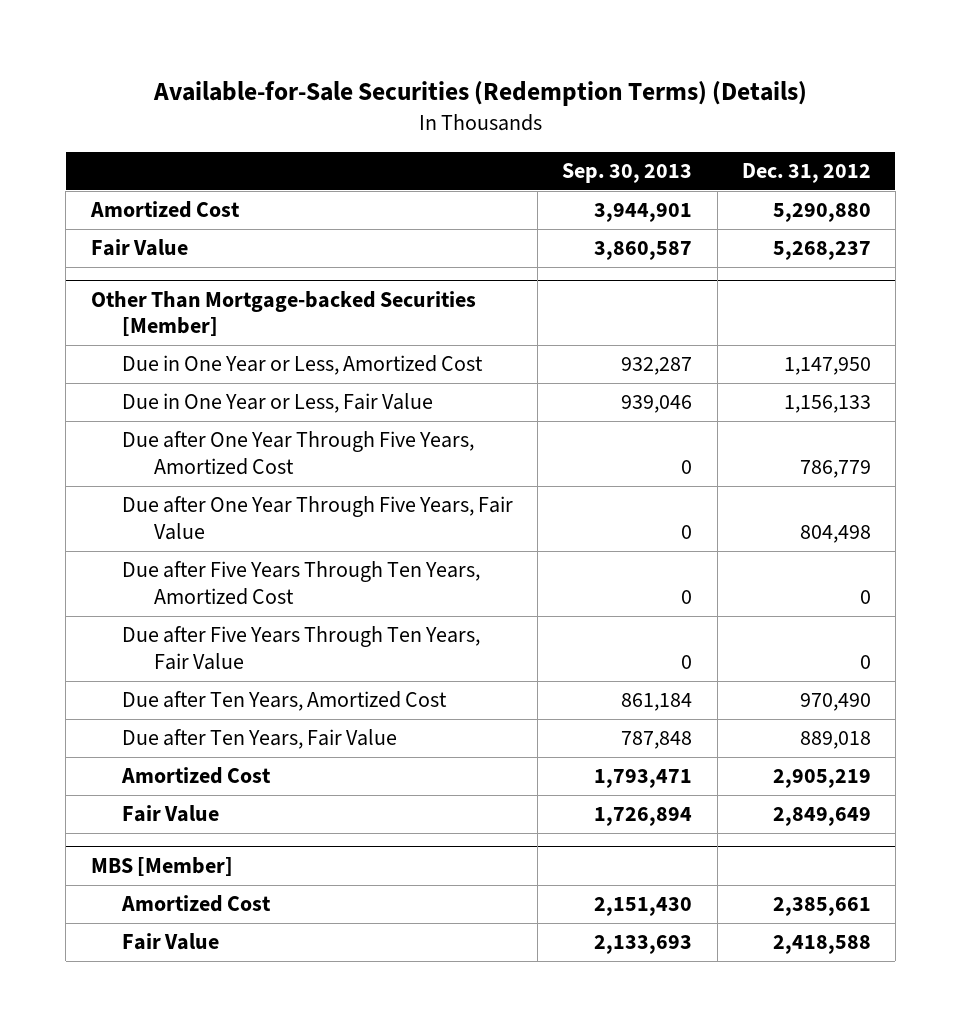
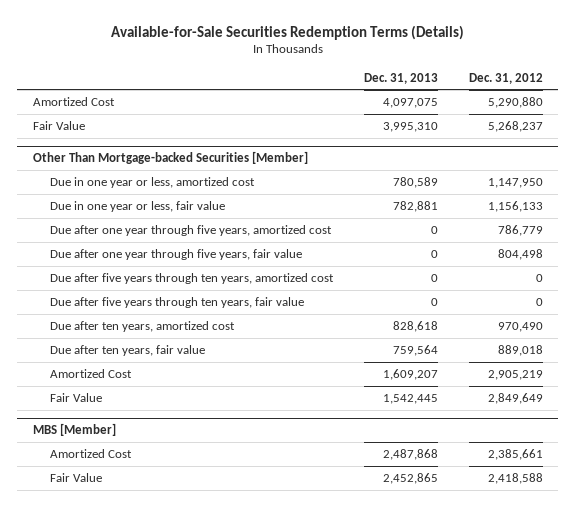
[152,81,807,107] Available-for-Sale Securities (Redemption Terms) (Details) -> [110,24,464,40] Available-for-Sale Securities Redemption Terms (Details)
[562,163,693,184] Sep. 30, 2013 -> none
none -> [363,72,438,84] Dec. 31, 2013
[122,355,484,376] Due in One Year or Less, Amortized Cost -> [49,176,255,188] Due in one year or less, amortized cost
[122,393,434,414] Due in One Year or Less, Fair Value -> [49,200,225,212] Due in one year or less, fair value
[122,431,475,476] Due after One Year Through Five Years, Amortized Cost -> [49,224,332,236] Due after one year through five years, amortized cost
[122,496,514,541] Due after One Year Through Five Years, Fair Value -> [49,248,302,260] Due after one year through five years, fair value
[122,561,481,606] Due after Five Years Through Ten Years, Amortized Cost -> [49,272,334,284] Due after five years through ten years, amortized cost
[122,626,481,671] Due after Five Years Through Ten Years, Fair Value -> [49,296,304,308] Due after five years through ten years, fair value
[122,691,448,712] Due after Ten Years, Amortized Cost -> [49,320,235,332] Due after ten years, amortized cost
[122,729,398,750] Due after Ten Years, Fair Value -> [49,344,205,356] Due after ten years, fair value

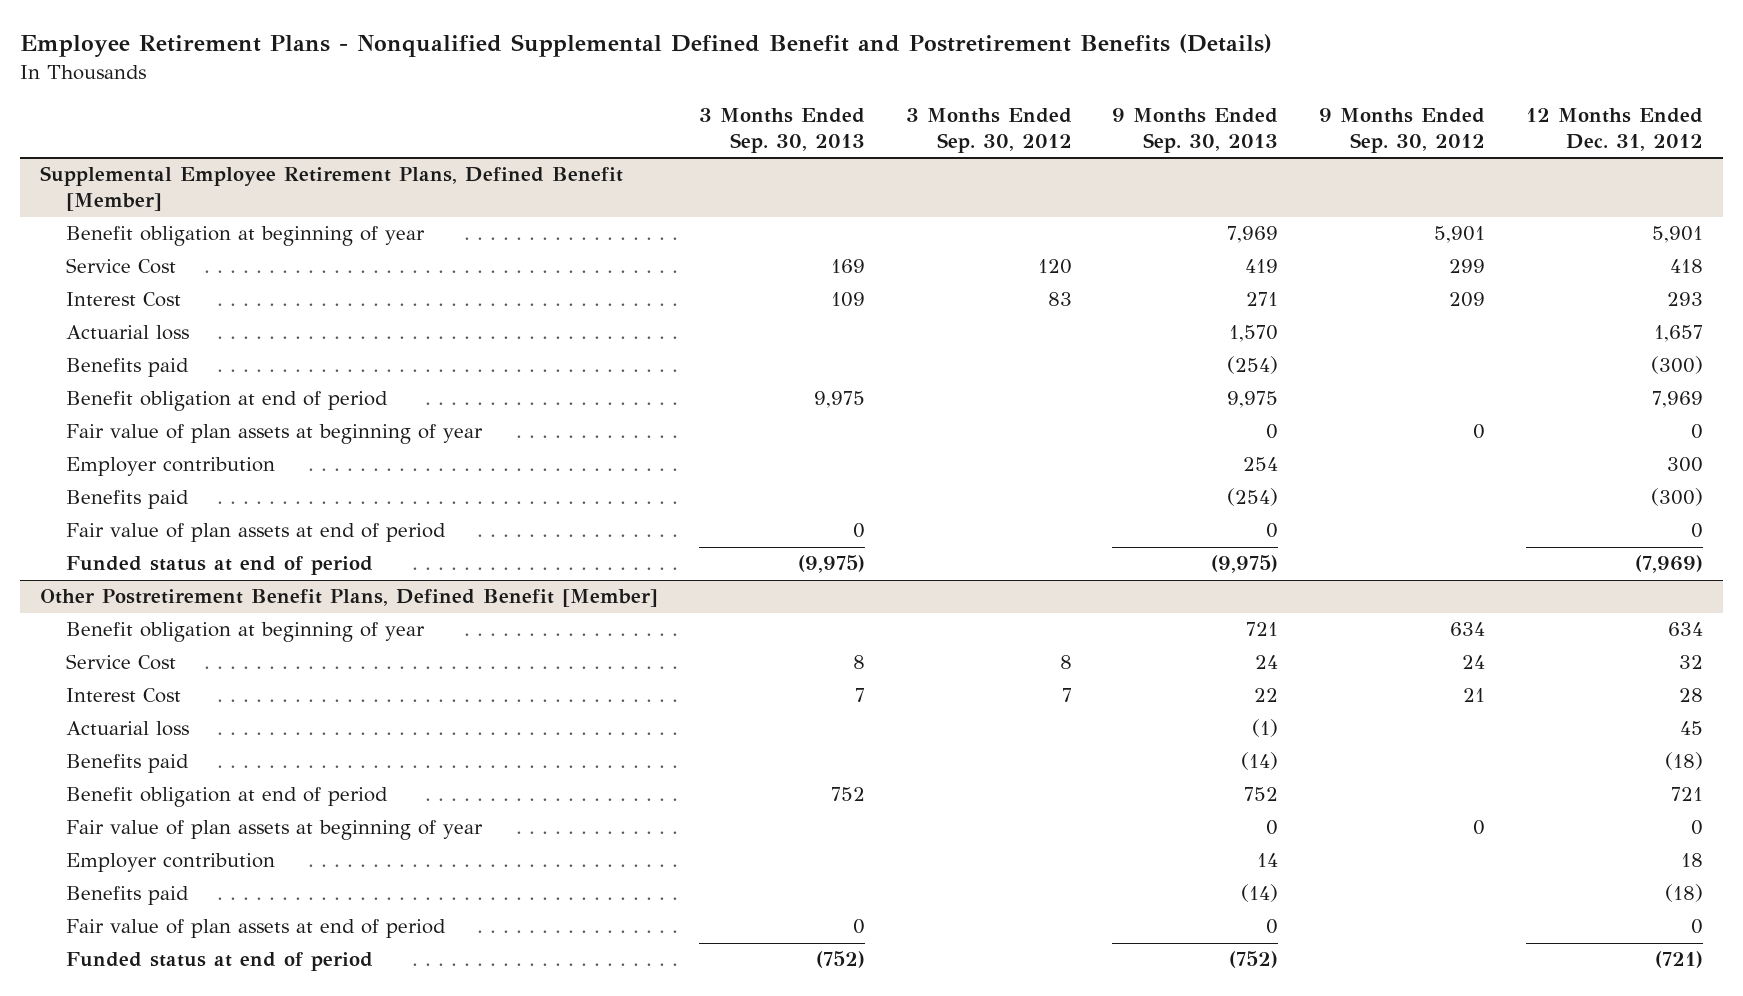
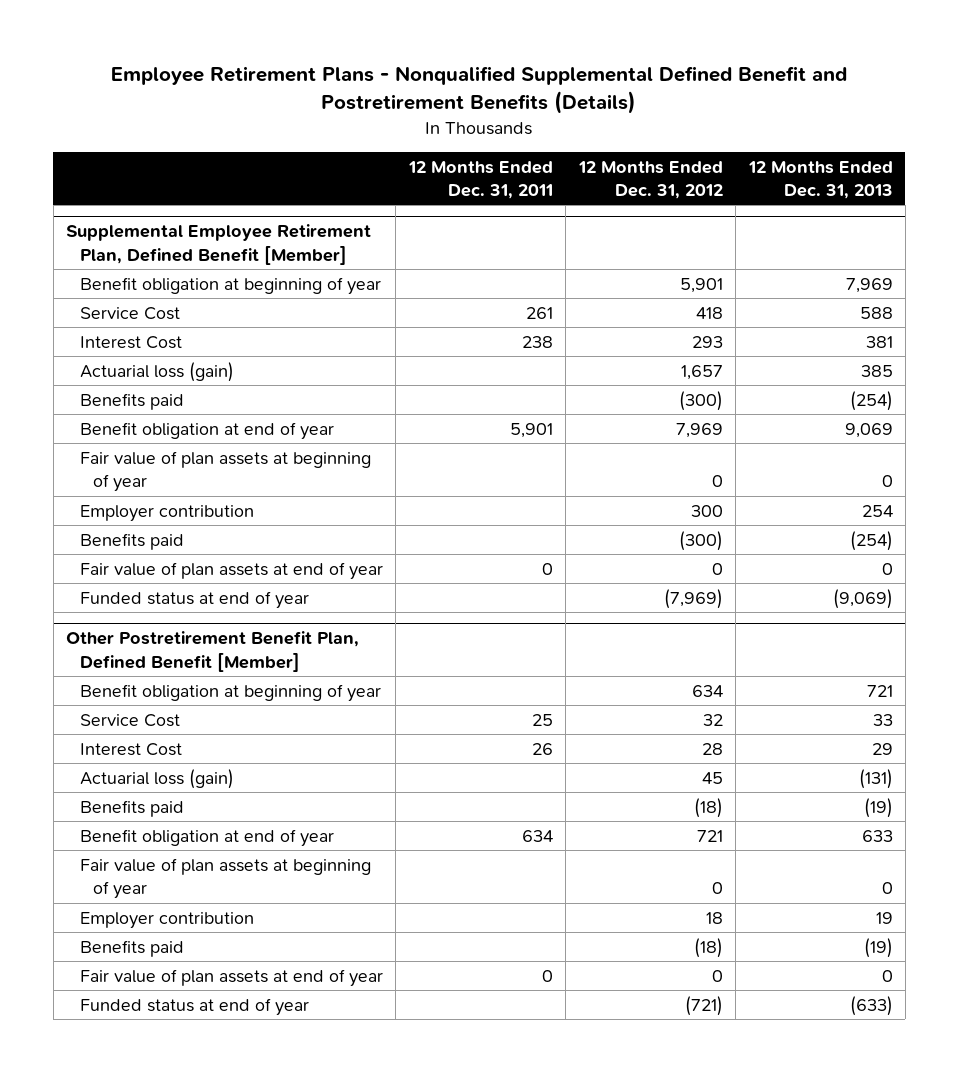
[698,108,865,153] 3 Months Ended Sep. 30, 2013 -> none
[905,108,1072,153] 3 Months Ended Sep. 30, 2012 -> none
[1112,108,1279,153] 9 Months Ended Sep. 30, 2013 -> none
[1319,108,1486,153] 9 Months Ended Sep. 30, 2012 -> none
none -> [407,160,553,199] 12 Months Ended Dec. 31, 2011
none -> [747,160,893,199] 12 Months Ended Dec. 31, 2013
[40,166,624,212] Supplemental Employee Retirement Plans, Defined Benefit [Member] -> [66,224,372,265] Supplemental Employee Retirement Plan, Defined Benefit [Member]
[65,325,189,341] Actuarial loss -> [79,361,234,382] Actuarial loss (gain)
[65,391,388,412] Benefit obligation at end of period -> [79,421,334,440] Benefit obligation at end of year
[65,523,446,543] Fair value of plan assets at end of period -> [79,561,383,580] Fair value of plan assets at end of year
[65,556,373,576] Funded status at end of period -> [79,590,309,609] Funded status at end of year
[40,589,659,608] Other Postretirement Benefit Plans, Defined Benefit [Member] -> [66,631,360,672] Other Postretirement Benefit Plan, Defined Benefit [Member]
[65,721,189,737] Actuarial loss -> [79,768,234,789] Actuarial loss (gain)
[65,787,388,808] Benefit obligation at end of period -> [79,828,334,847] Benefit obligation at end of year
[65,919,446,939] Fair value of plan assets at end of period -> [79,968,383,987] Fair value of plan assets at end of year
[65,952,373,972] Funded status at end of period -> [79,997,309,1016] Funded status at end of year

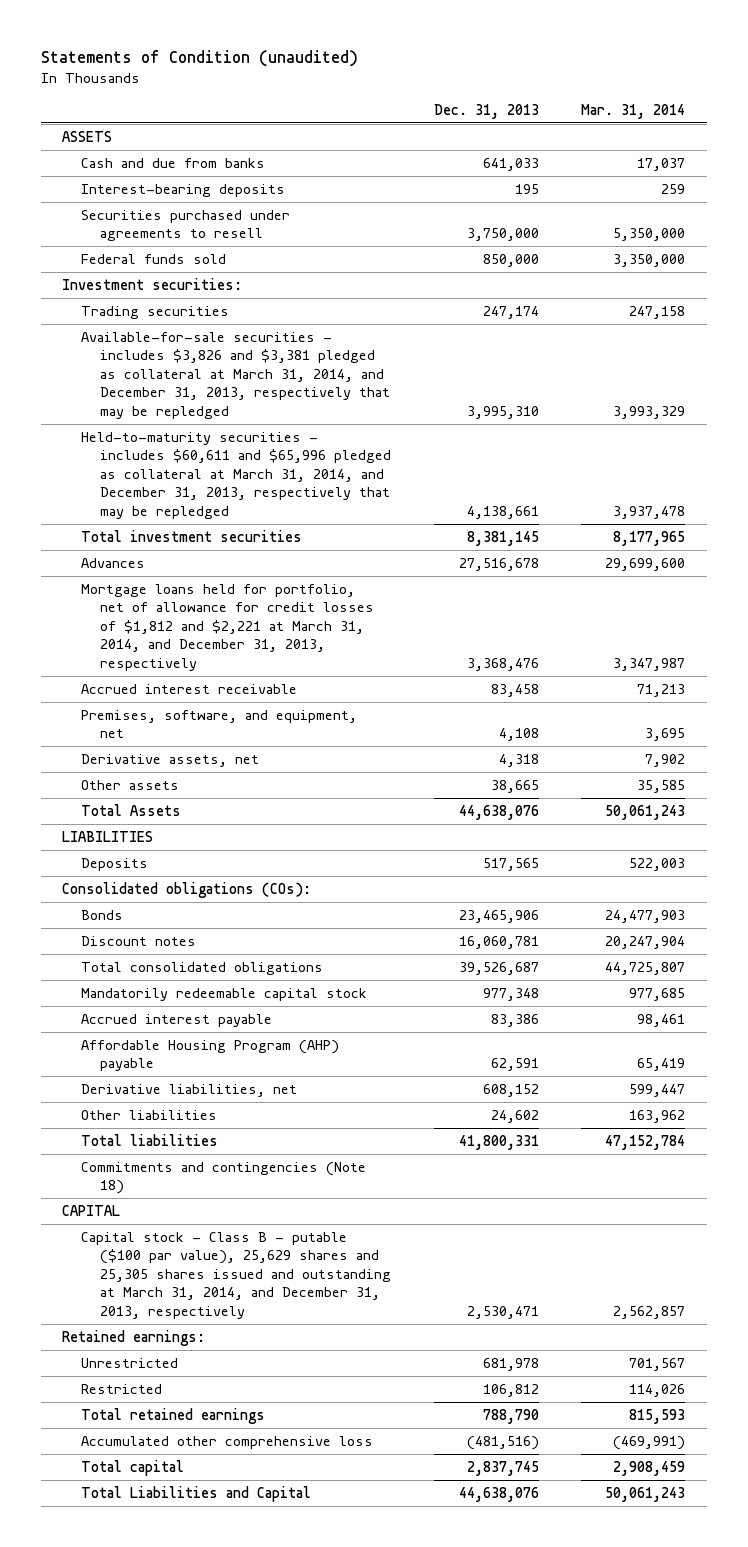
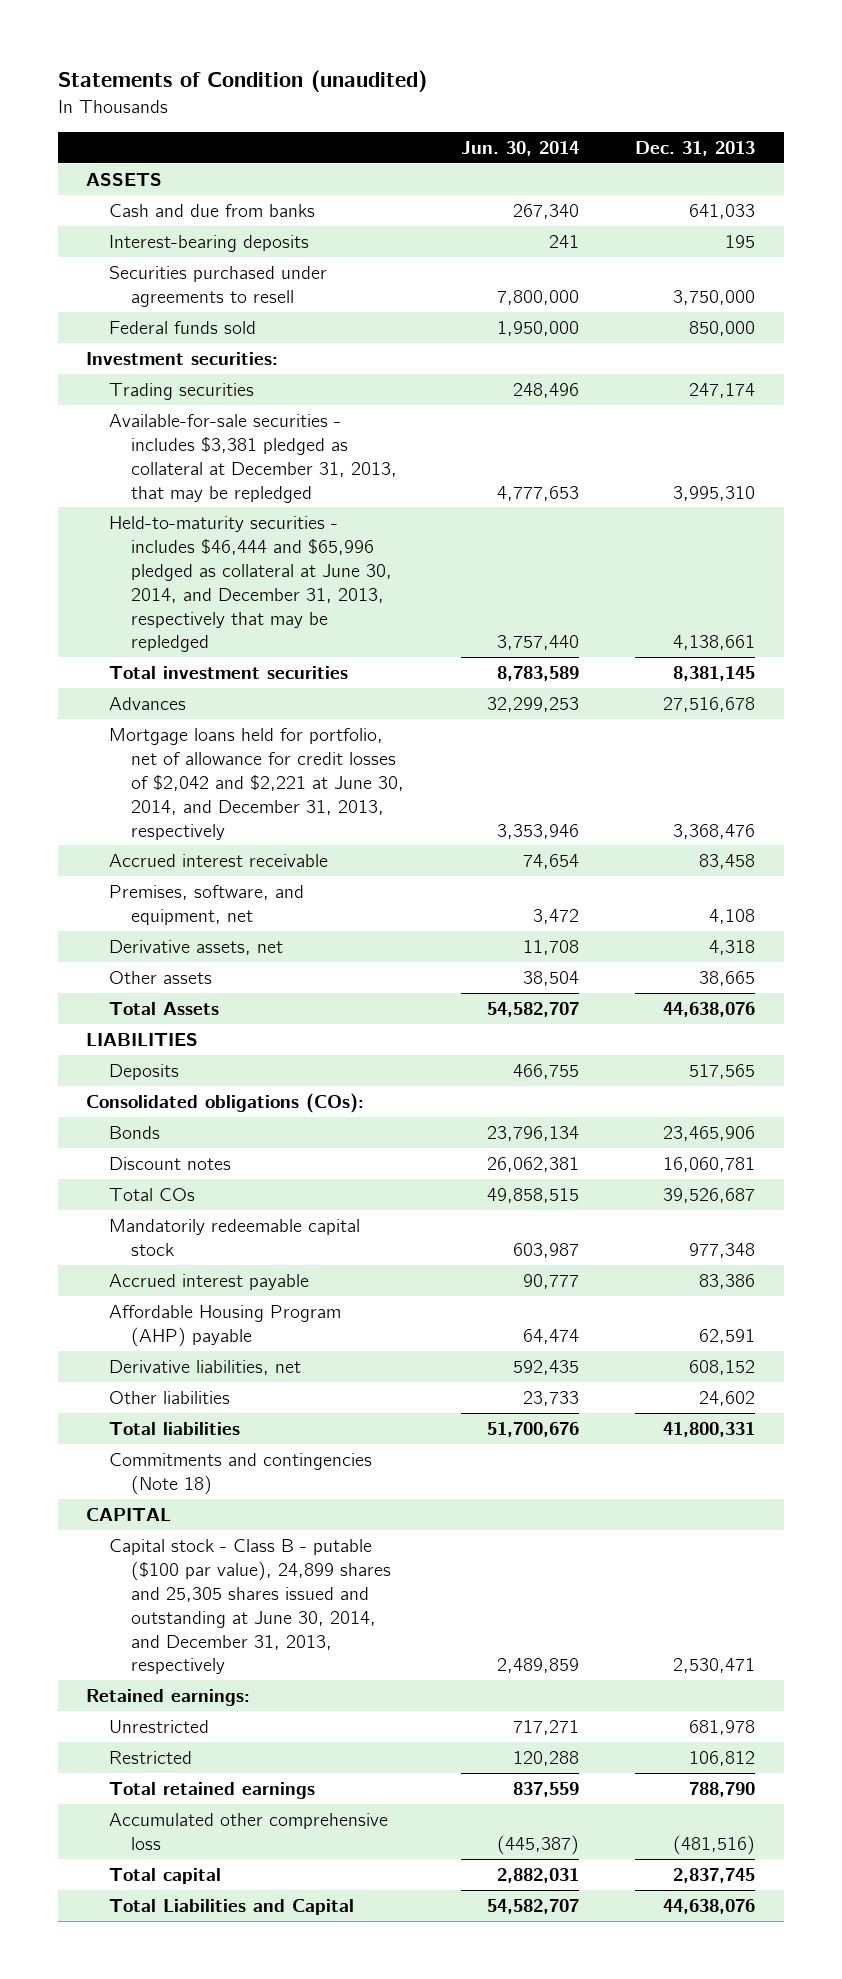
[581,103,686,119] Mar. 31, 2014 -> none
none -> [460,140,579,156] Jun. 30, 2014
[81,331,391,419] Available-for-sale securities - includes $3,826 and $3,381 pledged as collateral at March 31, 2014, and December 31, 2013, respectively that may be repledged -> [108,413,398,503] Available-for-sale securities - includes $3,381 pledged as collateral at December 31, 2013, that may be repledged
[81,431,392,519] Held-to-maturity securities - includes $60,611 and $65,996 pledged as collateral at March 31, 2014, and December 31, 2013, respectively that may be repledged -> [108,515,393,653] Held-to-maturity securities - includes $46,444 and $65,996 pledged as collateral at June 30, 2014, and December 31, 2013, respectively that may be repledged
[81,583,375,671] Mortgage loans held for portfolio, net of allowance for credit losses of $1,812 and $2,221 at March 31, 2014, and December 31, 2013, respectively -> [108,727,405,840] Mortgage loans held for portfolio, net of allowance for credit losses of $2,042 and $2,221 at June 30, 2014, and December 31, 2013, respectively
[81,961,324,975] Total consolidated obligations -> [108,1187,195,1201] Total COs
[81,1231,392,1319] Capital stock - Class B - putable ($100 par value), 25,629 shares and 25,305 shares issued and outstanding at March 31, 2014, and December 31, 2013, respectively -> [108,1538,392,1675] Capital stock - Class B - putable ($100 par value), 24,899 shares and 25,305 shares issued and outstanding at June 30, 2014, and December 31, 2013, respectively

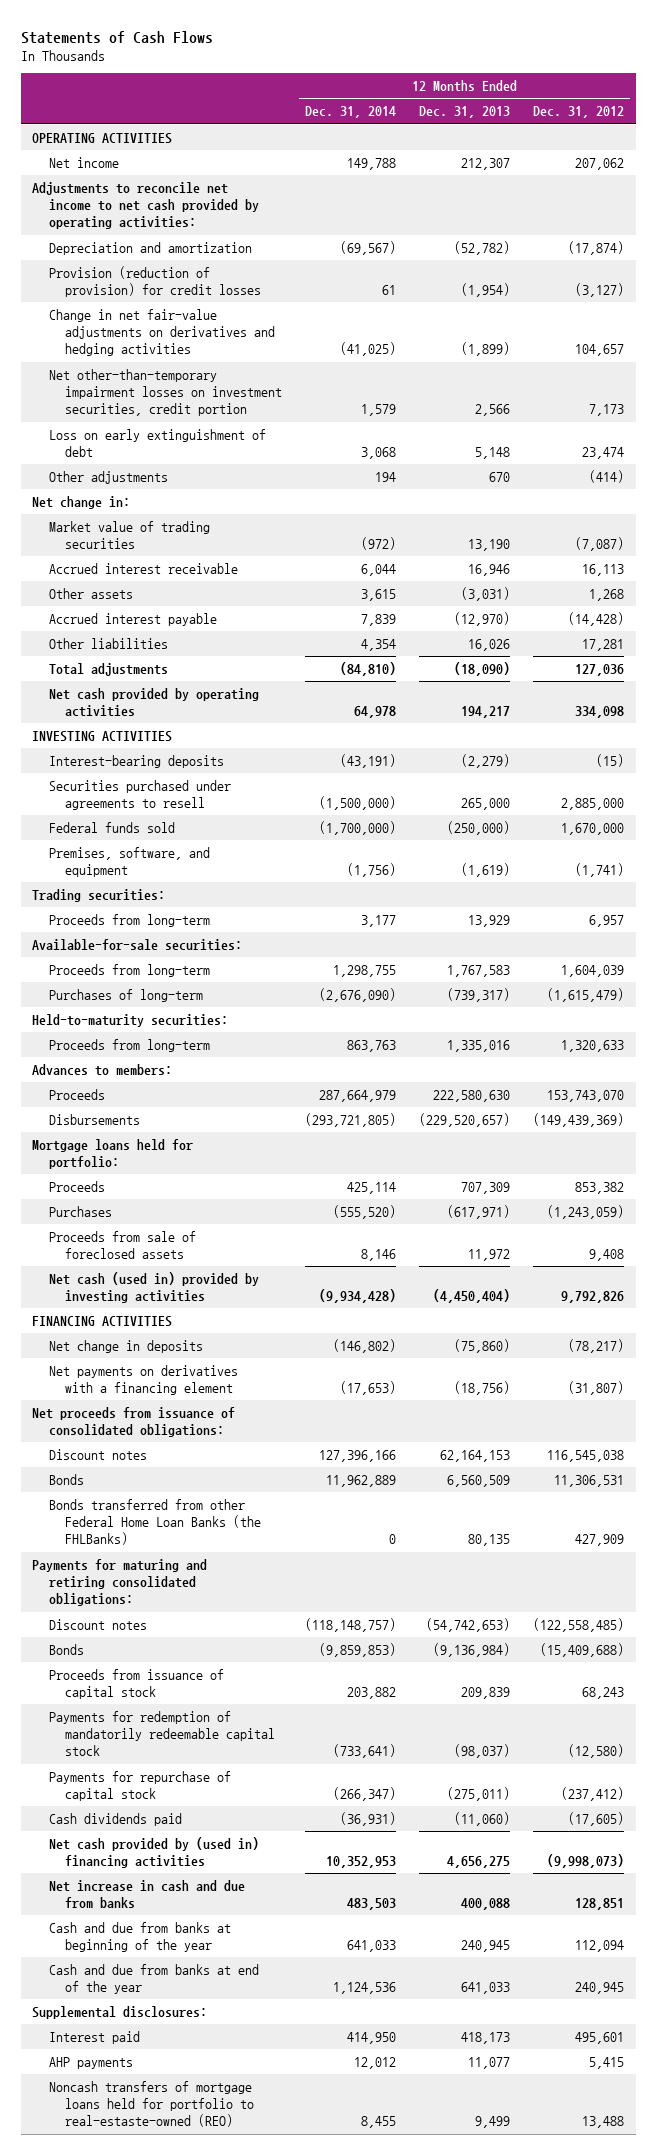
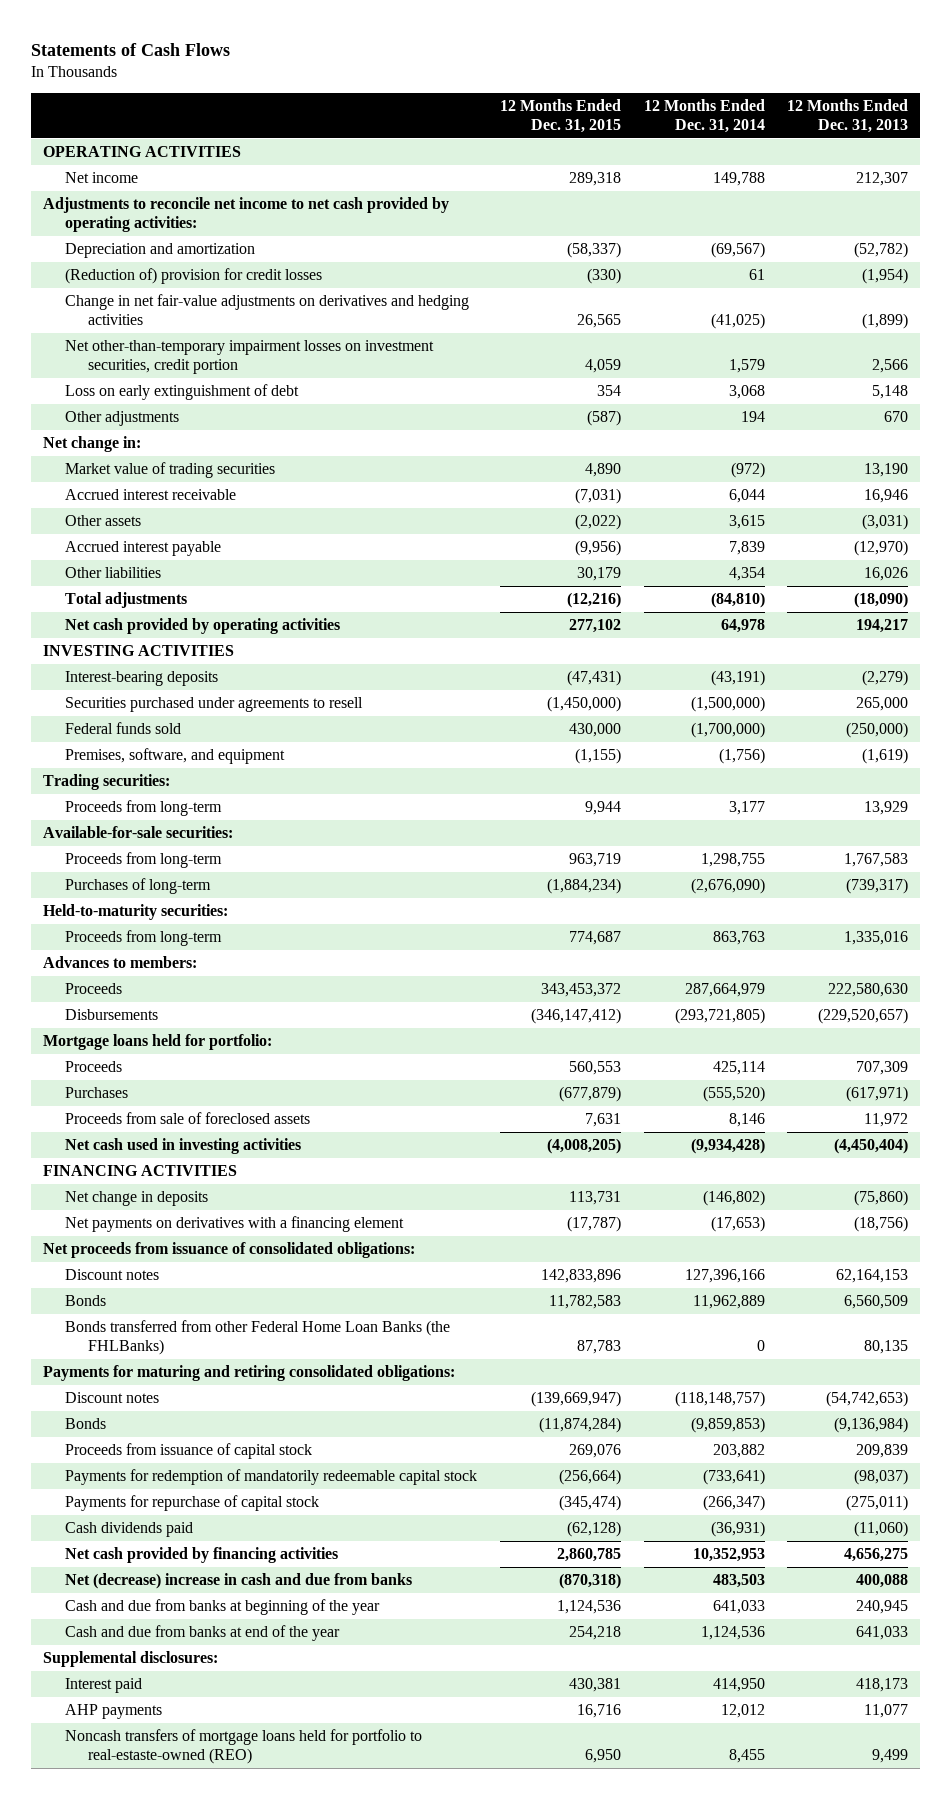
[533,106,625,119] Dec. 31, 2012 -> none
none -> [500,99,622,133] 12 Months Ended Dec. 31, 2015
[48,265,261,298] Provision (reduction of provision) for credit losses -> [65,268,323,285] (Reduction of) provision for credit losses
[48,1271,259,1304] Net cash (used in) provided by investing activities -> [65,1138,302,1155] Net cash used in investing activities
[48,1836,259,1869] Net cash provided by (used in) financing activities -> [65,1547,339,1564] Net cash provided by financing activities
[48,1879,245,1909] Net increase in cash and due from banks -> [65,1573,413,1590] Net (decrease) increase in cash and due from banks

